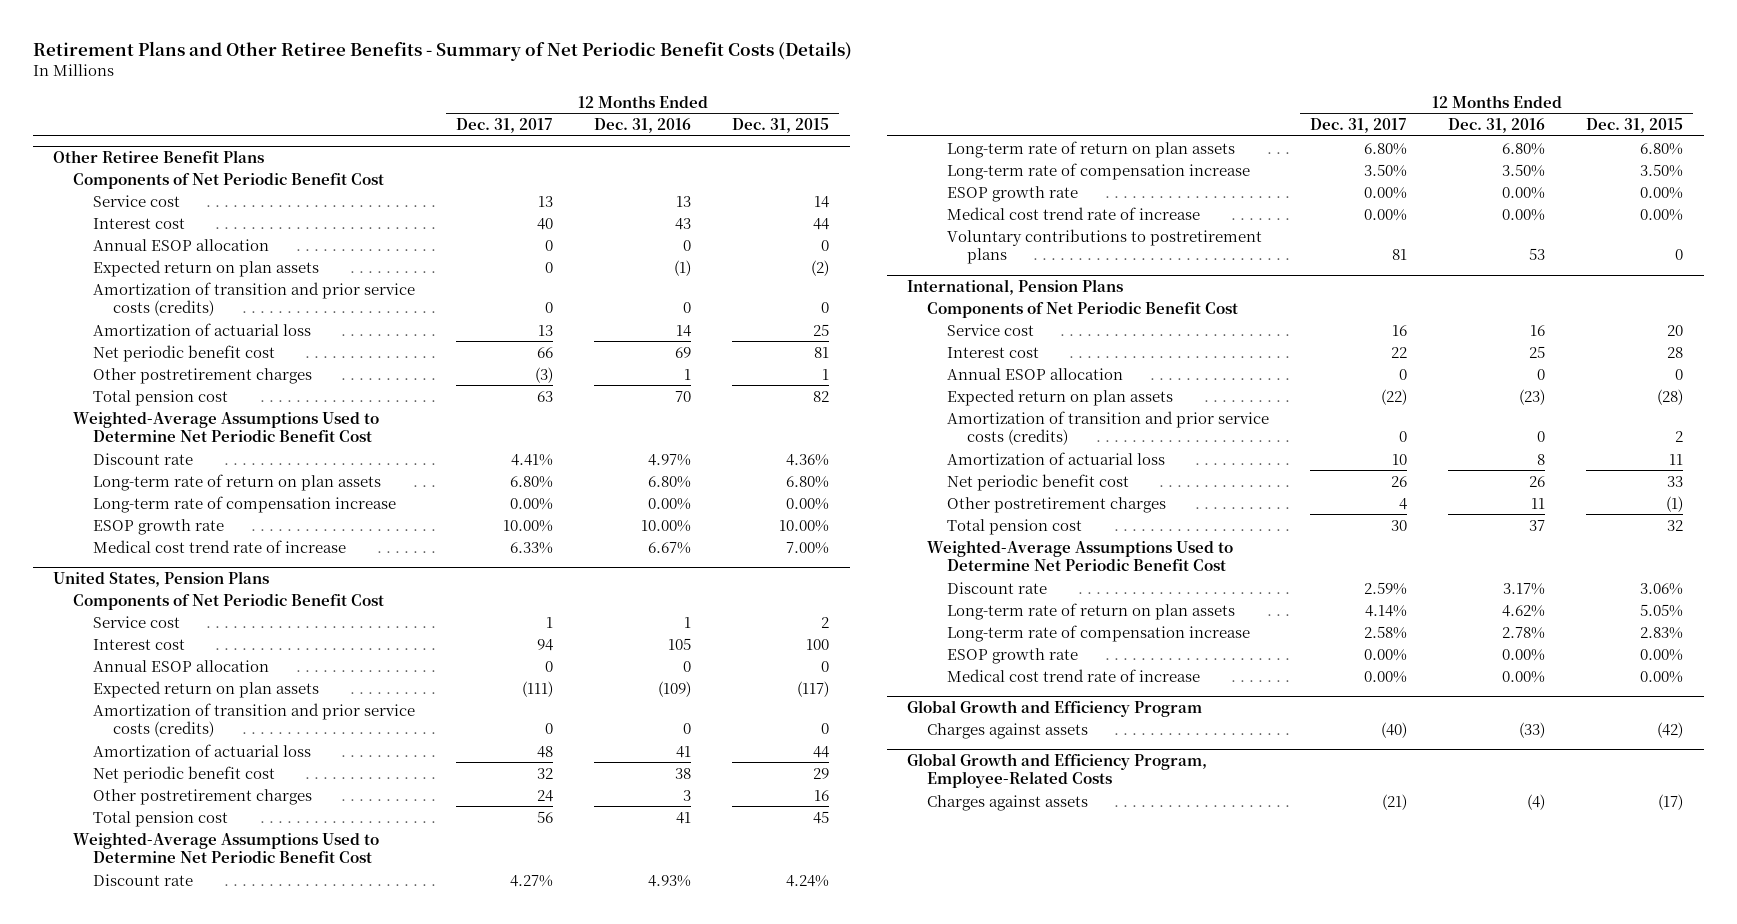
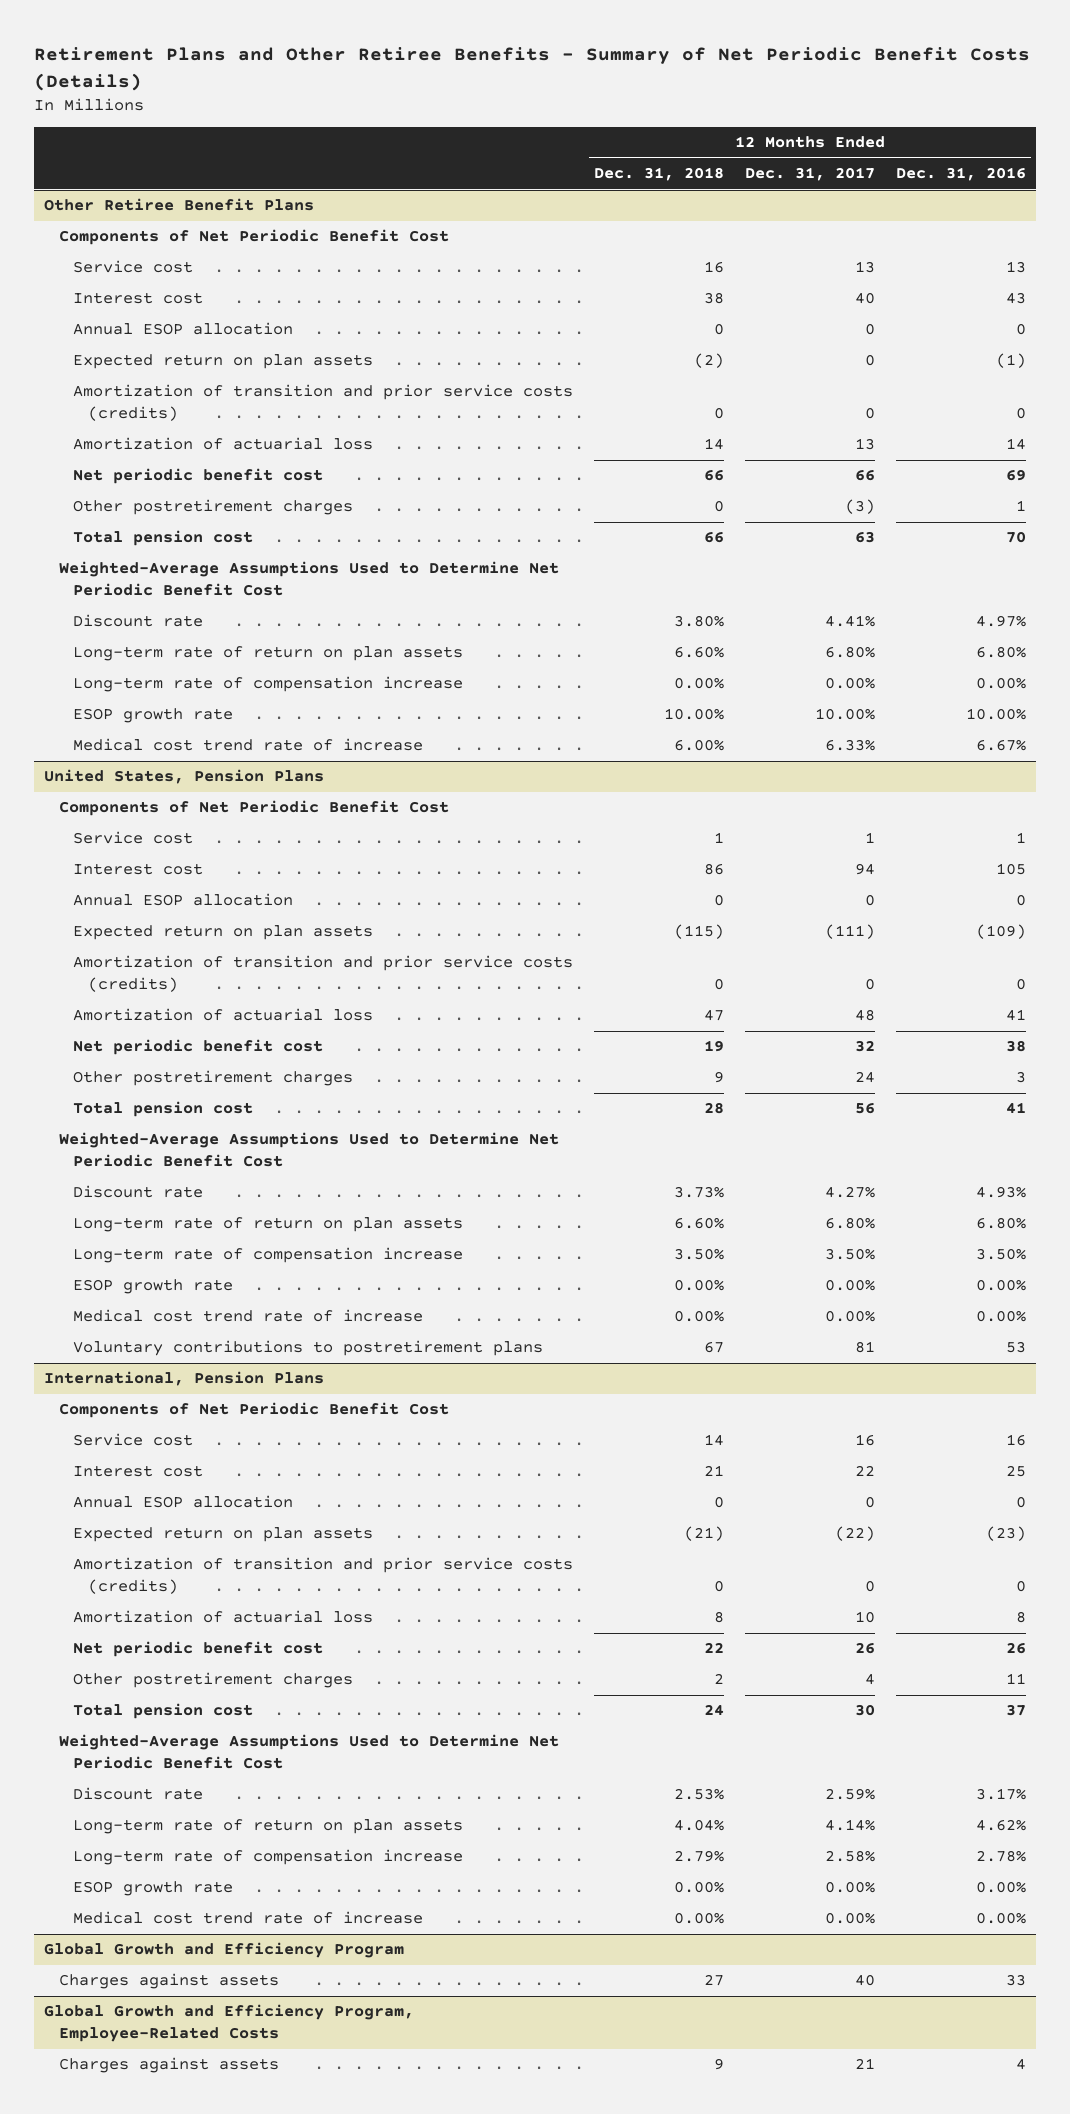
[732,117,830,133] Dec. 31, 2015 -> none
none -> [594,167,725,182] Dec. 31, 2018
[1381,721,1408,738] (40) -> [854,1974,875,1987] 40
[1519,721,1546,738] (33) -> [1005,1974,1026,1987] 33
[1382,793,1408,810] (21) -> [854,2058,875,2070] 21
[1527,793,1546,810] (4) -> [1015,2058,1026,2071] 4

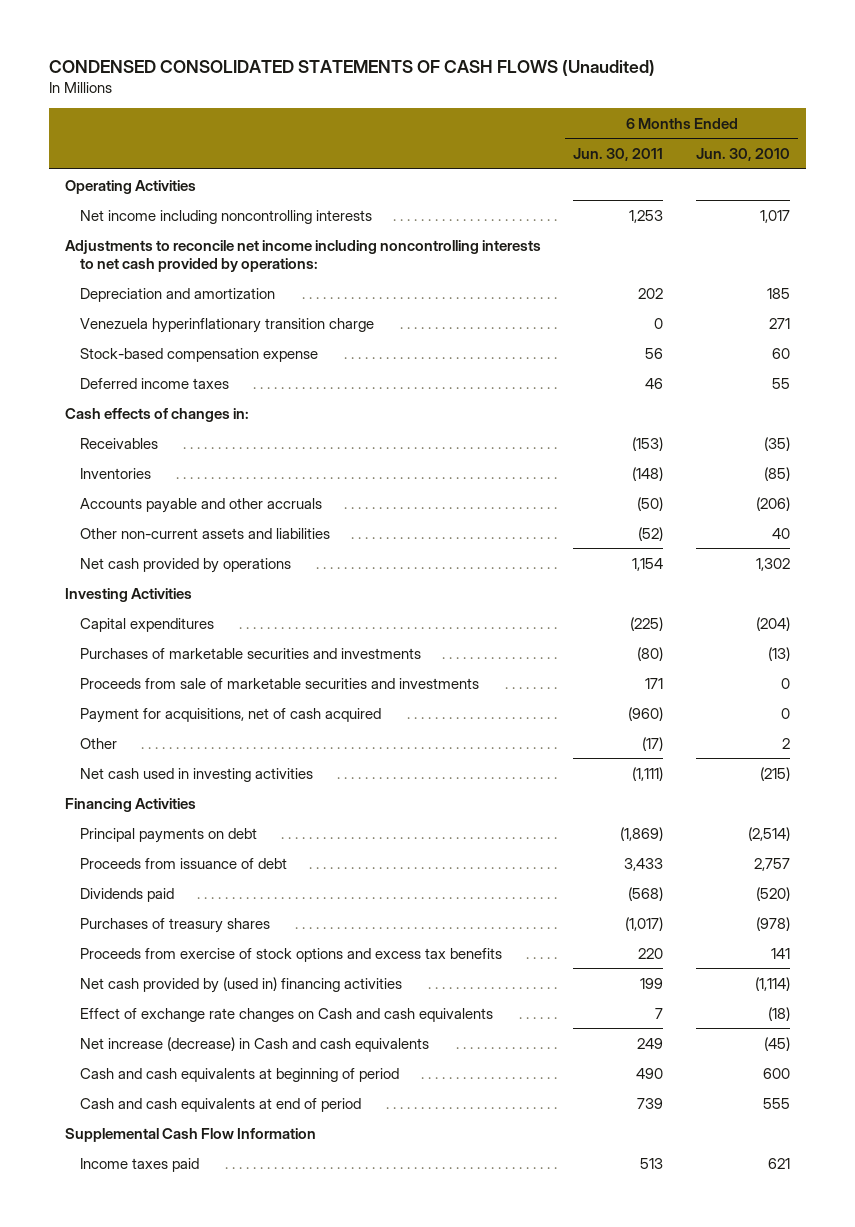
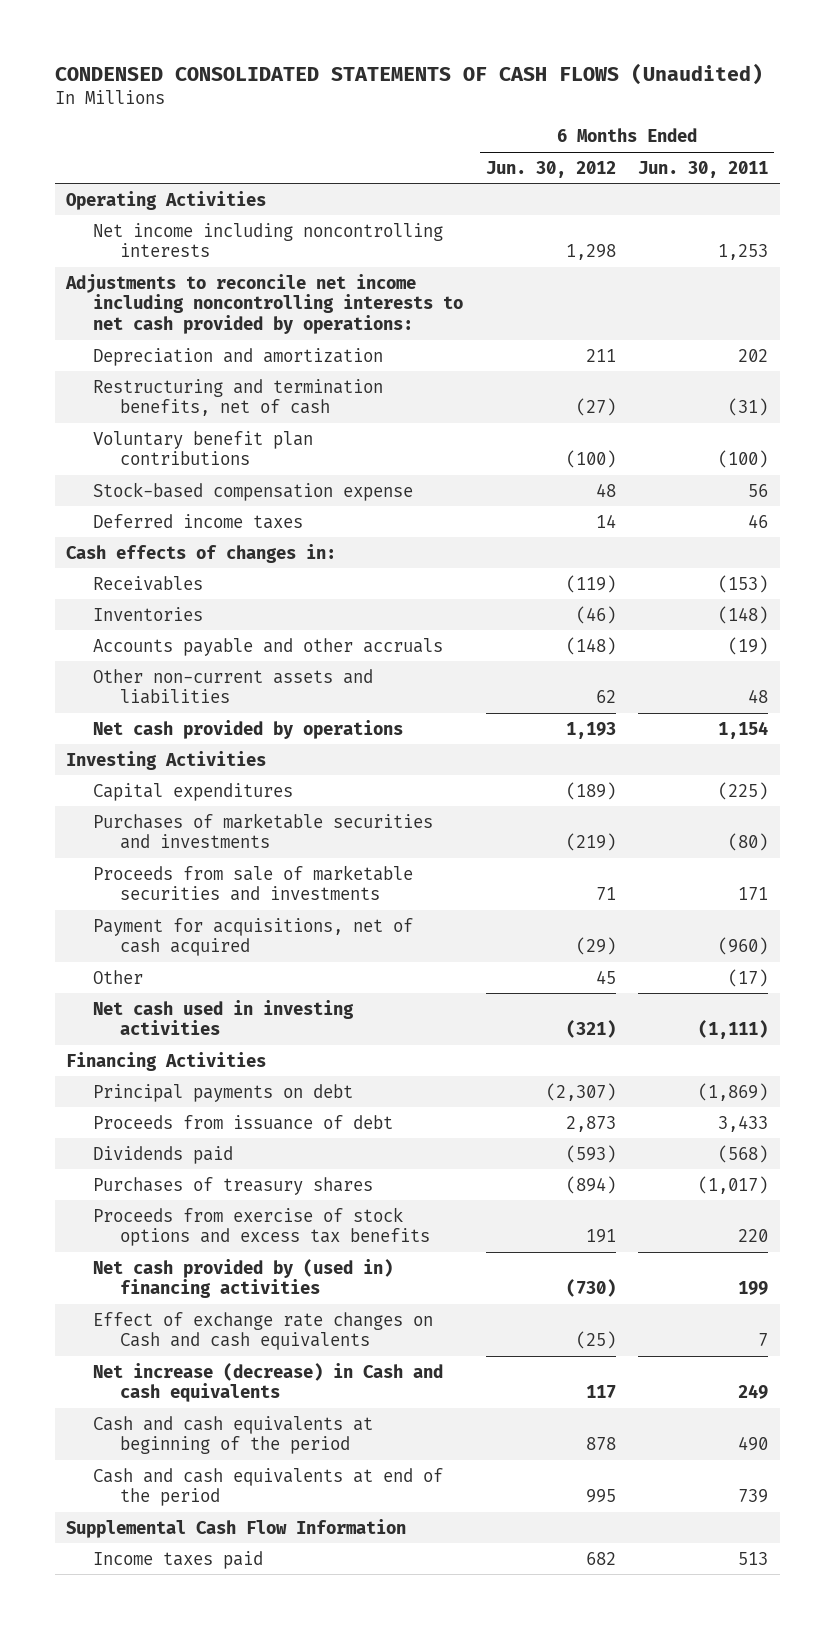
[695,148,790,162] Jun. 30, 2010 -> none
none -> [485,160,616,178] Jun. 30, 2012
[80,317,375,333] Venezuela hyperinflationary transition charge -> none
none -> [93,378,384,417] Restructuring and termination benefits, net of cash
none -> [93,430,314,466] Voluntary benefit plan contributions
[637,496,664,511] (50) -> [728,636,769,655] (19)
[638,526,664,541] (52) -> [748,689,769,704] 48
[80,1067,400,1082] Cash and cash equivalents at beginning of period -> [93,1415,374,1455] Cash and cash equivalents at beginning of the period
[80,1097,362,1112] Cash and cash equivalents at end of period -> [93,1467,444,1507] Cash and cash equivalents at end of the period

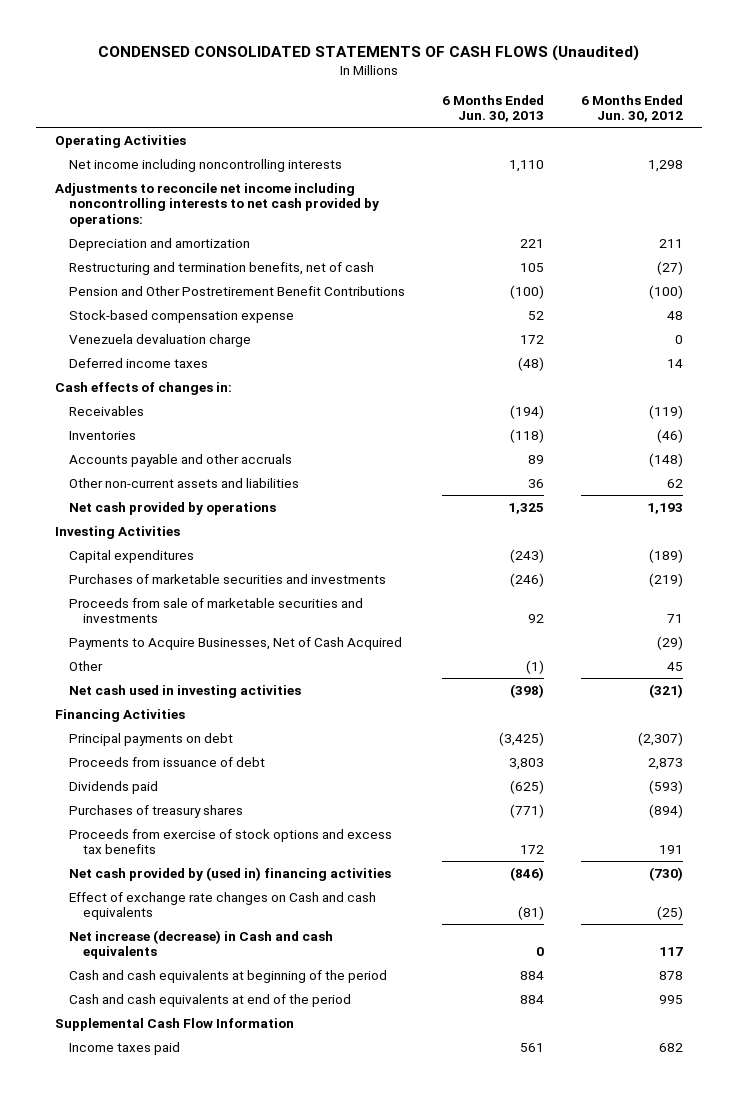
[638,160,769,178] Jun. 30, 2011 -> none
none -> [442,94,545,123] 6 Months Ended Jun. 30, 2013
[93,430,314,466] Voluntary benefit plan contributions -> [69,285,406,296] Pension and Other Postretirement Benefit Contributions
none -> [69,333,252,347] Venezuela devaluation charge
[93,917,414,957] Payment for acquisitions, net of cash acquired -> [69,636,403,650] Payments to Acquire Businesses, Net of Cash Acquired

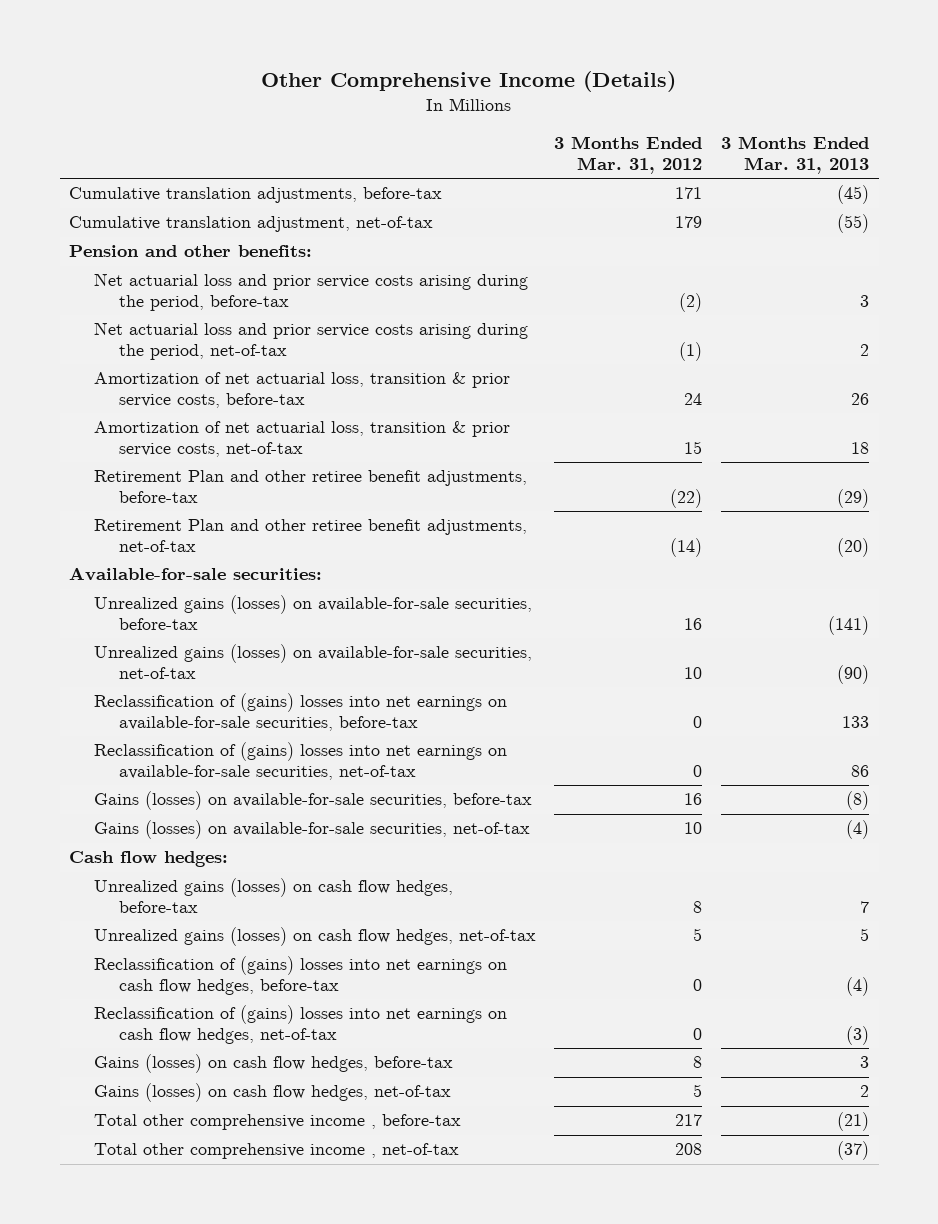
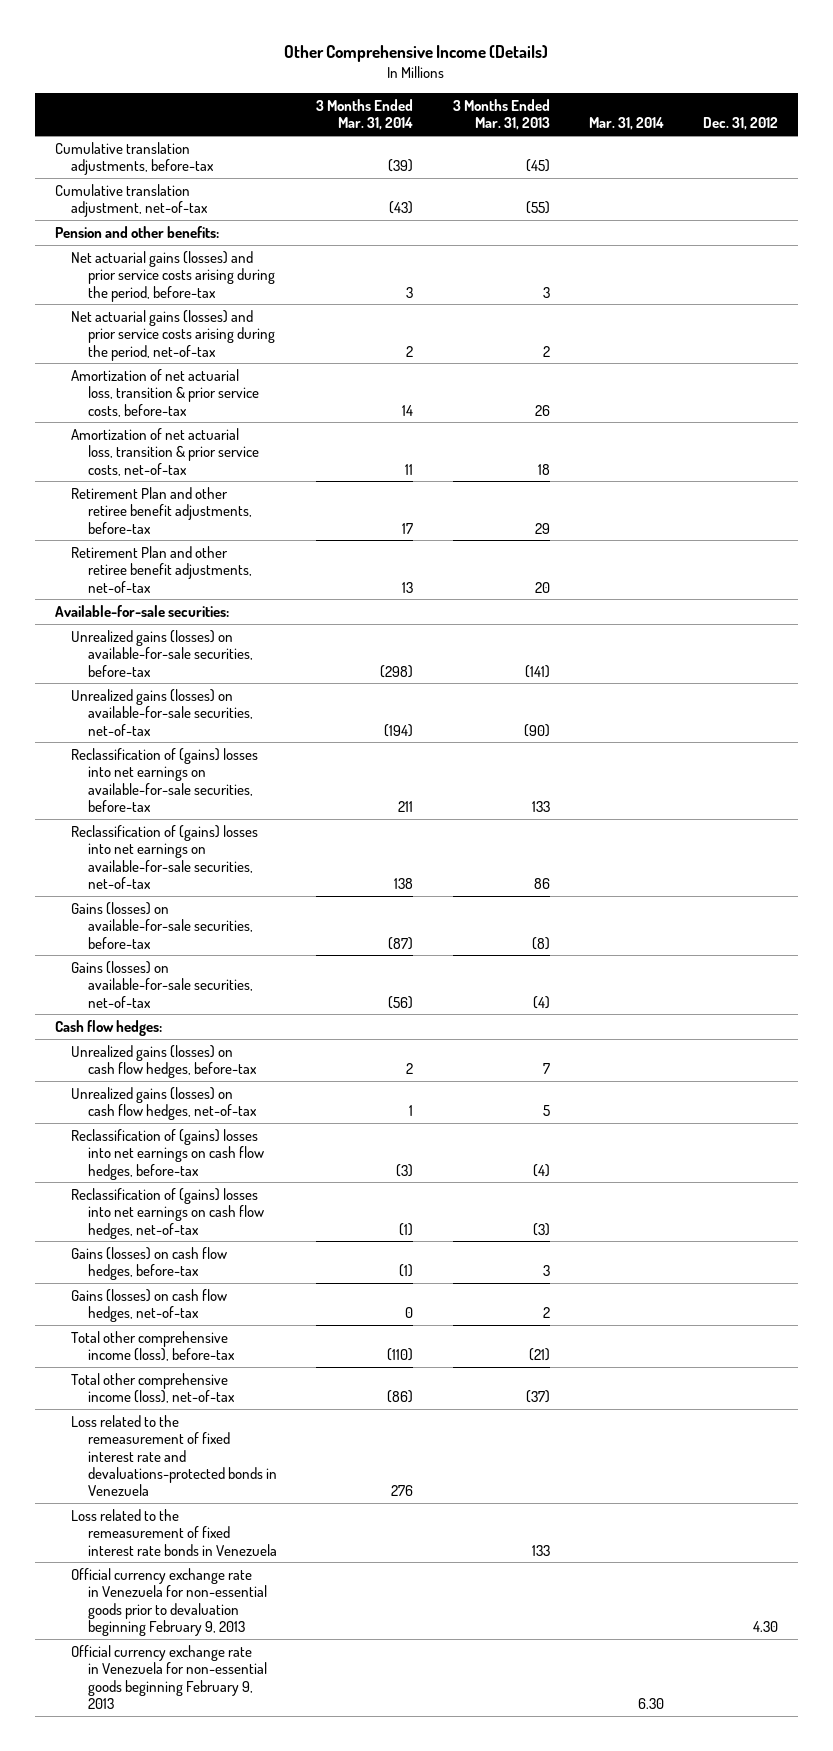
[554,136,703,174] 3 Months Ended Mar. 31, 2012 -> none
none -> [316,98,414,131] 3 Months Ended Mar. 31, 2014
none -> [589,117,665,131] Mar. 31, 2014
none -> [703,117,779,131] Dec. 31, 2012
[94,273,529,312] Net actuarial loss and prior service costs arising during the period, before-tax -> [71,250,275,302] Net actuarial gains (losses) and prior service costs arising during the period, before-tax
[94,322,529,361] Net actuarial loss and prior service costs arising during the period, net-of-tax -> [71,309,275,361] Net actuarial gains (losses) and prior service costs arising during the period, net-of-tax
[837,489,870,509] (29) -> [534,522,550,534] 29
[837,538,870,558] (20) -> [534,581,550,593] 20
[94,1114,462,1131] Total other comprehensive income , before-tax -> [71,1330,235,1362] Total other comprehensive income (loss), before-tax
[94,1143,460,1160] Total other comprehensive income , net-of-tax -> [71,1372,235,1404] Total other comprehensive income (loss), net-of-tax
none -> [71,1414,277,1497] Loss related to the remeasurement of fixed interest rate and devaluations-protected bonds in Venezuela
none -> [71,1508,277,1556] Loss related to the remeasurement of fixed interest rate bonds in Venezuela
none -> [71,1567,267,1636] Official currency exchange rate in Venezuela for non-essential goods prior to devaluation beginning February 9, 2013
none -> [71,1644,267,1709] Official currency exchange rate in Venezuela for non-essential goods beginning February 9, 2013

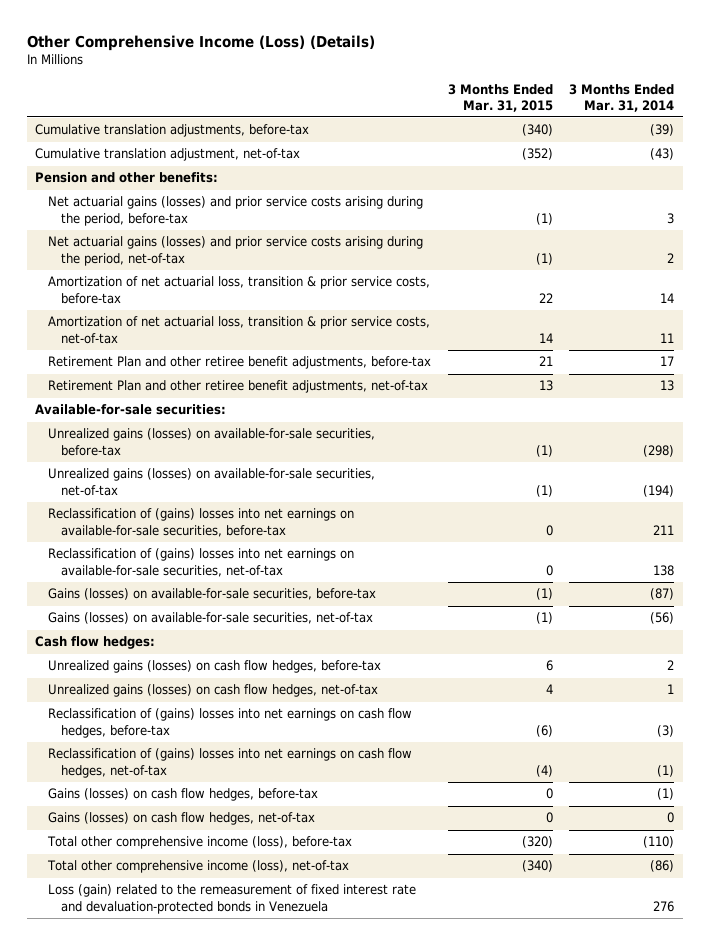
[284,45,549,63] Other Comprehensive Income (Details) -> [26,34,375,51] Other Comprehensive Income (Loss) (Details)
[452,98,550,131] 3 Months Ended Mar. 31, 2013 -> none
[589,117,665,131] Mar. 31, 2014 -> none
[703,117,779,131] Dec. 31, 2012 -> none
none -> [447,83,553,112] 3 Months Ended Mar. 31, 2015
[71,1508,277,1556] Loss related to the remeasurement of fixed interest rate bonds in Venezuela -> none
[71,1567,267,1636] Official currency exchange rate in Venezuela for non-essential goods prior to devaluation beginning February 9, 2013 -> none
[71,1644,267,1709] Official currency exchange rate in Venezuela for non-essential goods beginning February 9, 2013 -> none
[71,1414,277,1497] Loss related to the remeasurement of fixed interest rate and devaluations-protected bonds in Venezuela -> [48,884,417,914] Loss (gain) related to the remeasurement of fixed interest rate and devaluation-protected bonds in Venezuela

